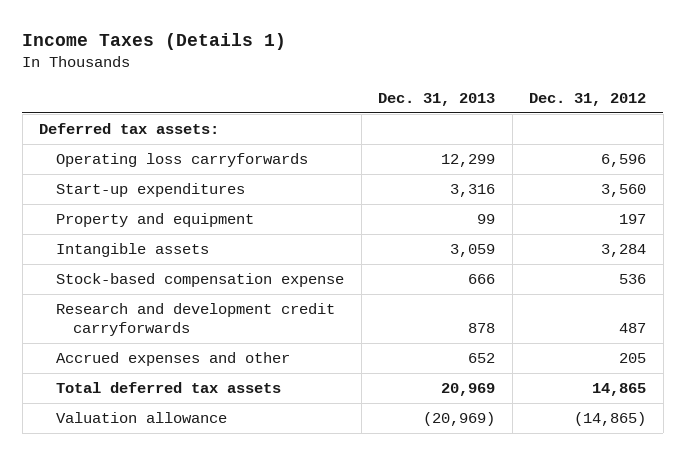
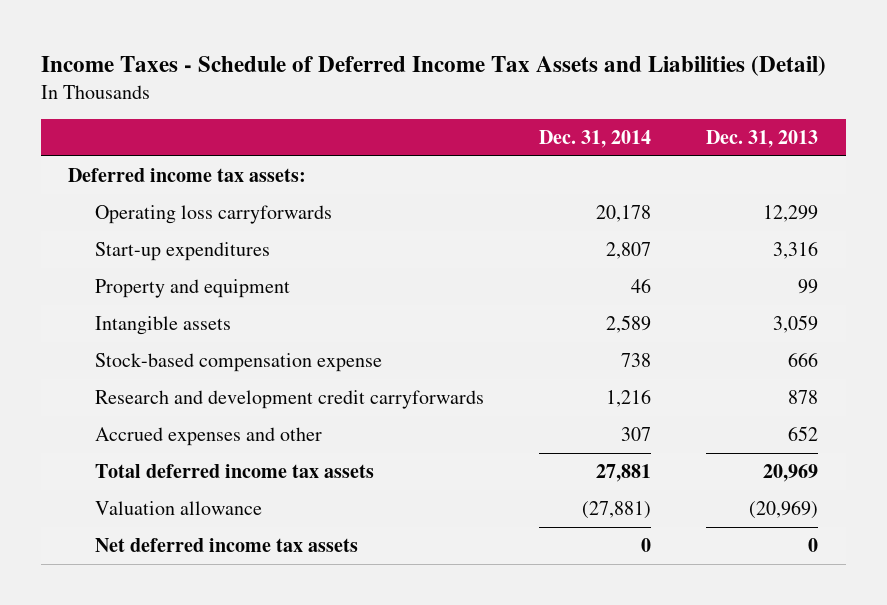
[22,33,287,51] Income Taxes (Details 1) -> [40,55,826,76] Income Taxes - Schedule of Deferred Income Tax Assets and Liabilities (Detail)
[529,92,647,106] Dec. 31, 2012 -> none
none -> [538,129,651,148] Dec. 31, 2014
[39,123,220,135] Deferred tax assets: -> [68,168,307,183] Deferred income tax assets:
[56,382,282,394] Total deferred tax assets -> [94,464,374,479] Total deferred income tax assets
none -> [94,538,358,553] Net deferred income tax assets

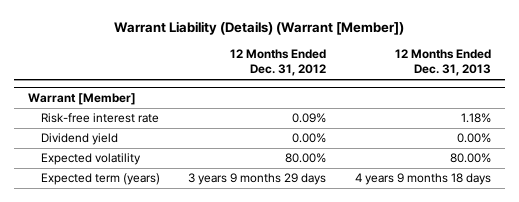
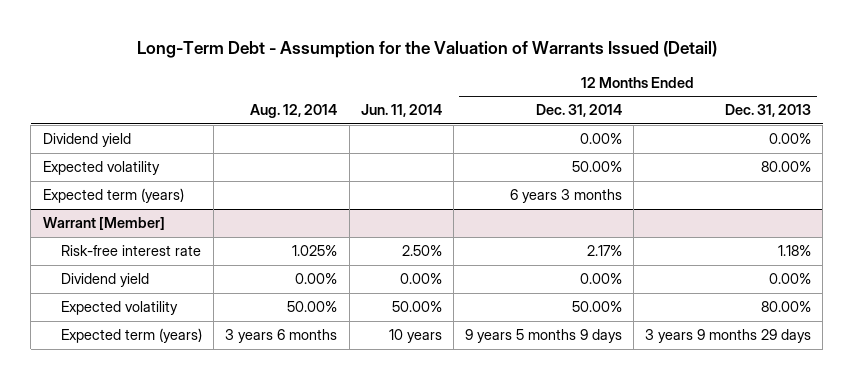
[114,21,405,36] Warrant Liability (Details) (Warrant [Member]) -> [136,40,717,58] Long-Term Debt - Assumption for the Valuation of Warrants Issued (Detail)
[230,49,327,77] 12 Months Ended Dec. 31, 2012 -> none
none -> [250,104,338,119] Aug. 12, 2014
none -> [360,104,442,118] Jun. 11, 2014
none -> [536,104,623,118] Dec. 31, 2014
none -> [42,133,131,148] Dividend yield
none -> [42,161,160,176] Expected volatility
none -> [42,188,184,204] Expected term (years)
[354,173,491,186] 4 years 9 months 18 days -> [645,329,812,344] 3 years 9 months 29 days

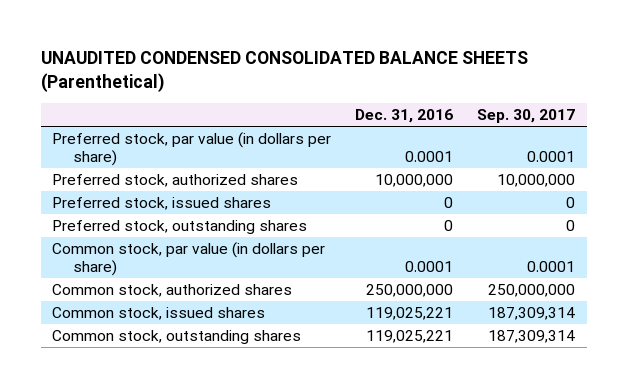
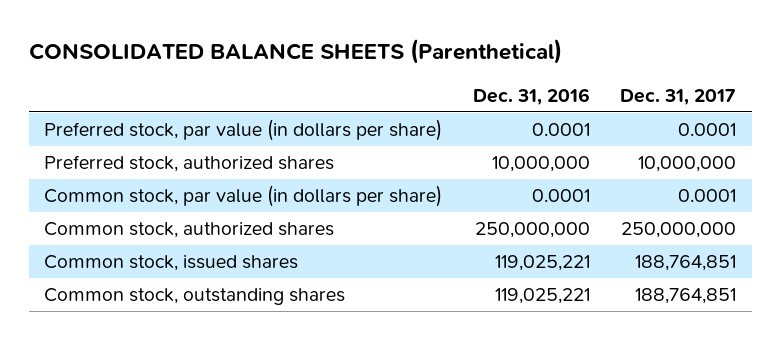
[40,51,528,93] UNAUDITED CONDENSED CONSOLIDATED BALANCE SHEETS (Parenthetical) -> [28,39,562,65] CONSOLIDATED BALANCE SHEETS (Parenthetical)
[477,109,576,124] Sep. 30, 2017 -> none
none -> [620,89,737,106] Dec. 31, 2017
[52,196,272,210] Preferred stock, issued shares -> none
[52,219,308,234] Preferred stock, outstanding shares -> none

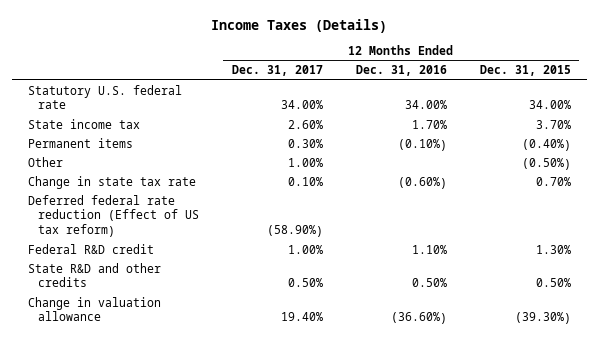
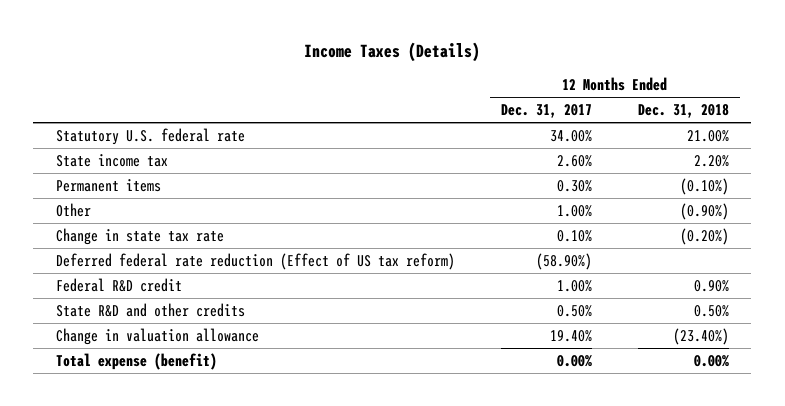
[355,65,447,77] Dec. 31, 2016 -> none
[479,65,571,77] Dec. 31, 2015 -> none
none -> [637,103,729,118] Dec. 31, 2018
none -> [56,352,218,370] Total expense (benefit)

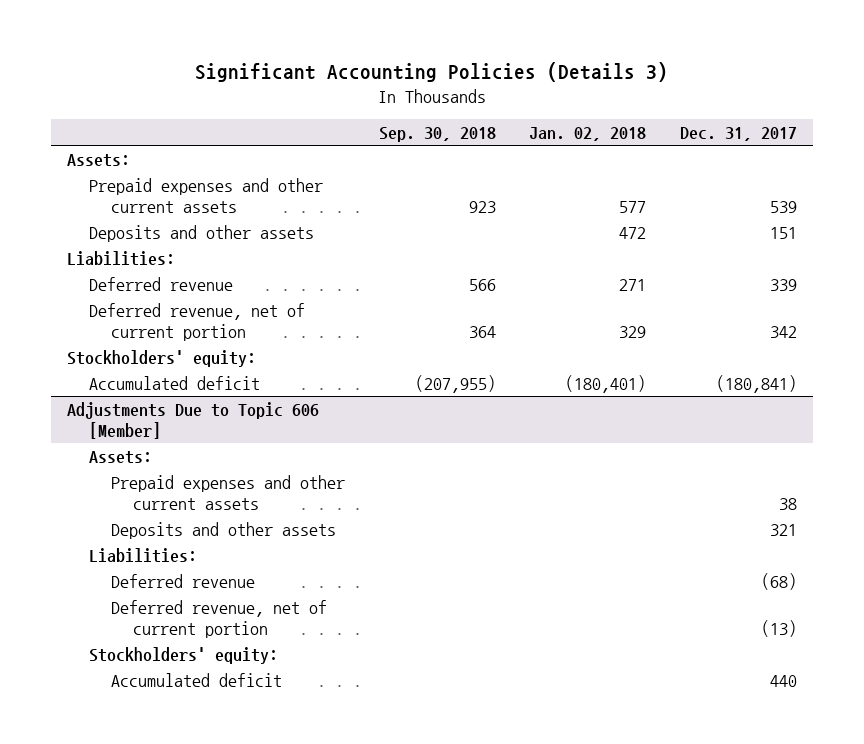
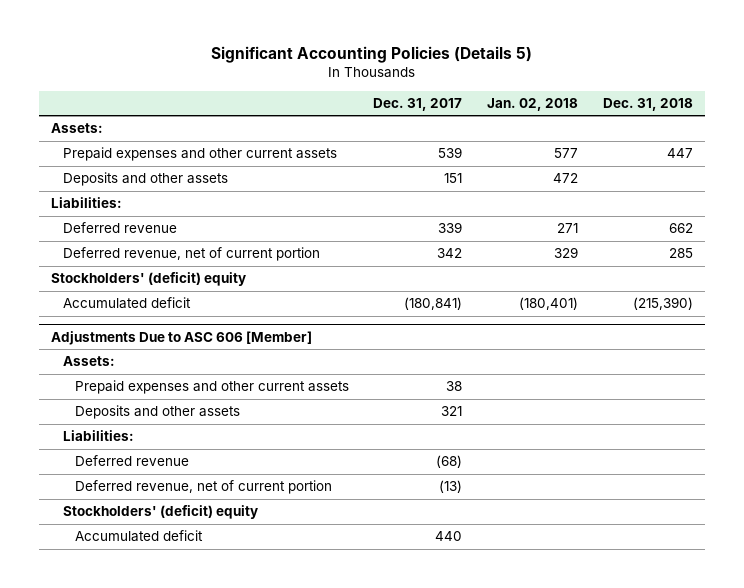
[195,62,669,83] Significant Accounting Policies (Details 3) -> [210,46,532,64] Significant Accounting Policies (Details 5)
[378,127,496,143] Sep. 30, 2018 -> none
none -> [602,97,693,111] Dec. 31, 2018
[67,349,257,367] Stockholders' equity: -> [51,272,247,287] Stockholders' (deficit) equity
[67,401,320,439] Adjustments Due to Topic 606 [Member] -> [51,330,313,345] Adjustments Due to ASC 606 [Member]
[89,646,279,664] Stockholders' equity: -> [62,505,258,520] Stockholders' (deficit) equity

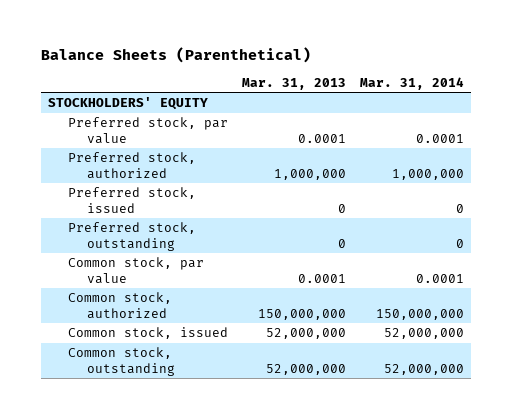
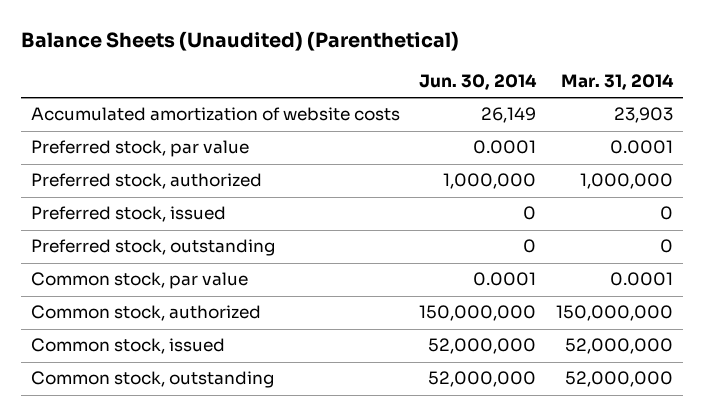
[41,47,312,64] Balance Sheets (Parenthetical) -> [21,31,460,52] Balance Sheets (Unaudited) (Parenthetical)
[242,77,347,90] Mar. 31, 2013 -> none
none -> [419,73,538,90] Jun. 30, 2014
[48,97,209,111] STOCKHOLDERS' EQUITY -> none
none -> [30,107,400,122] Accumulated amortization of website costs

